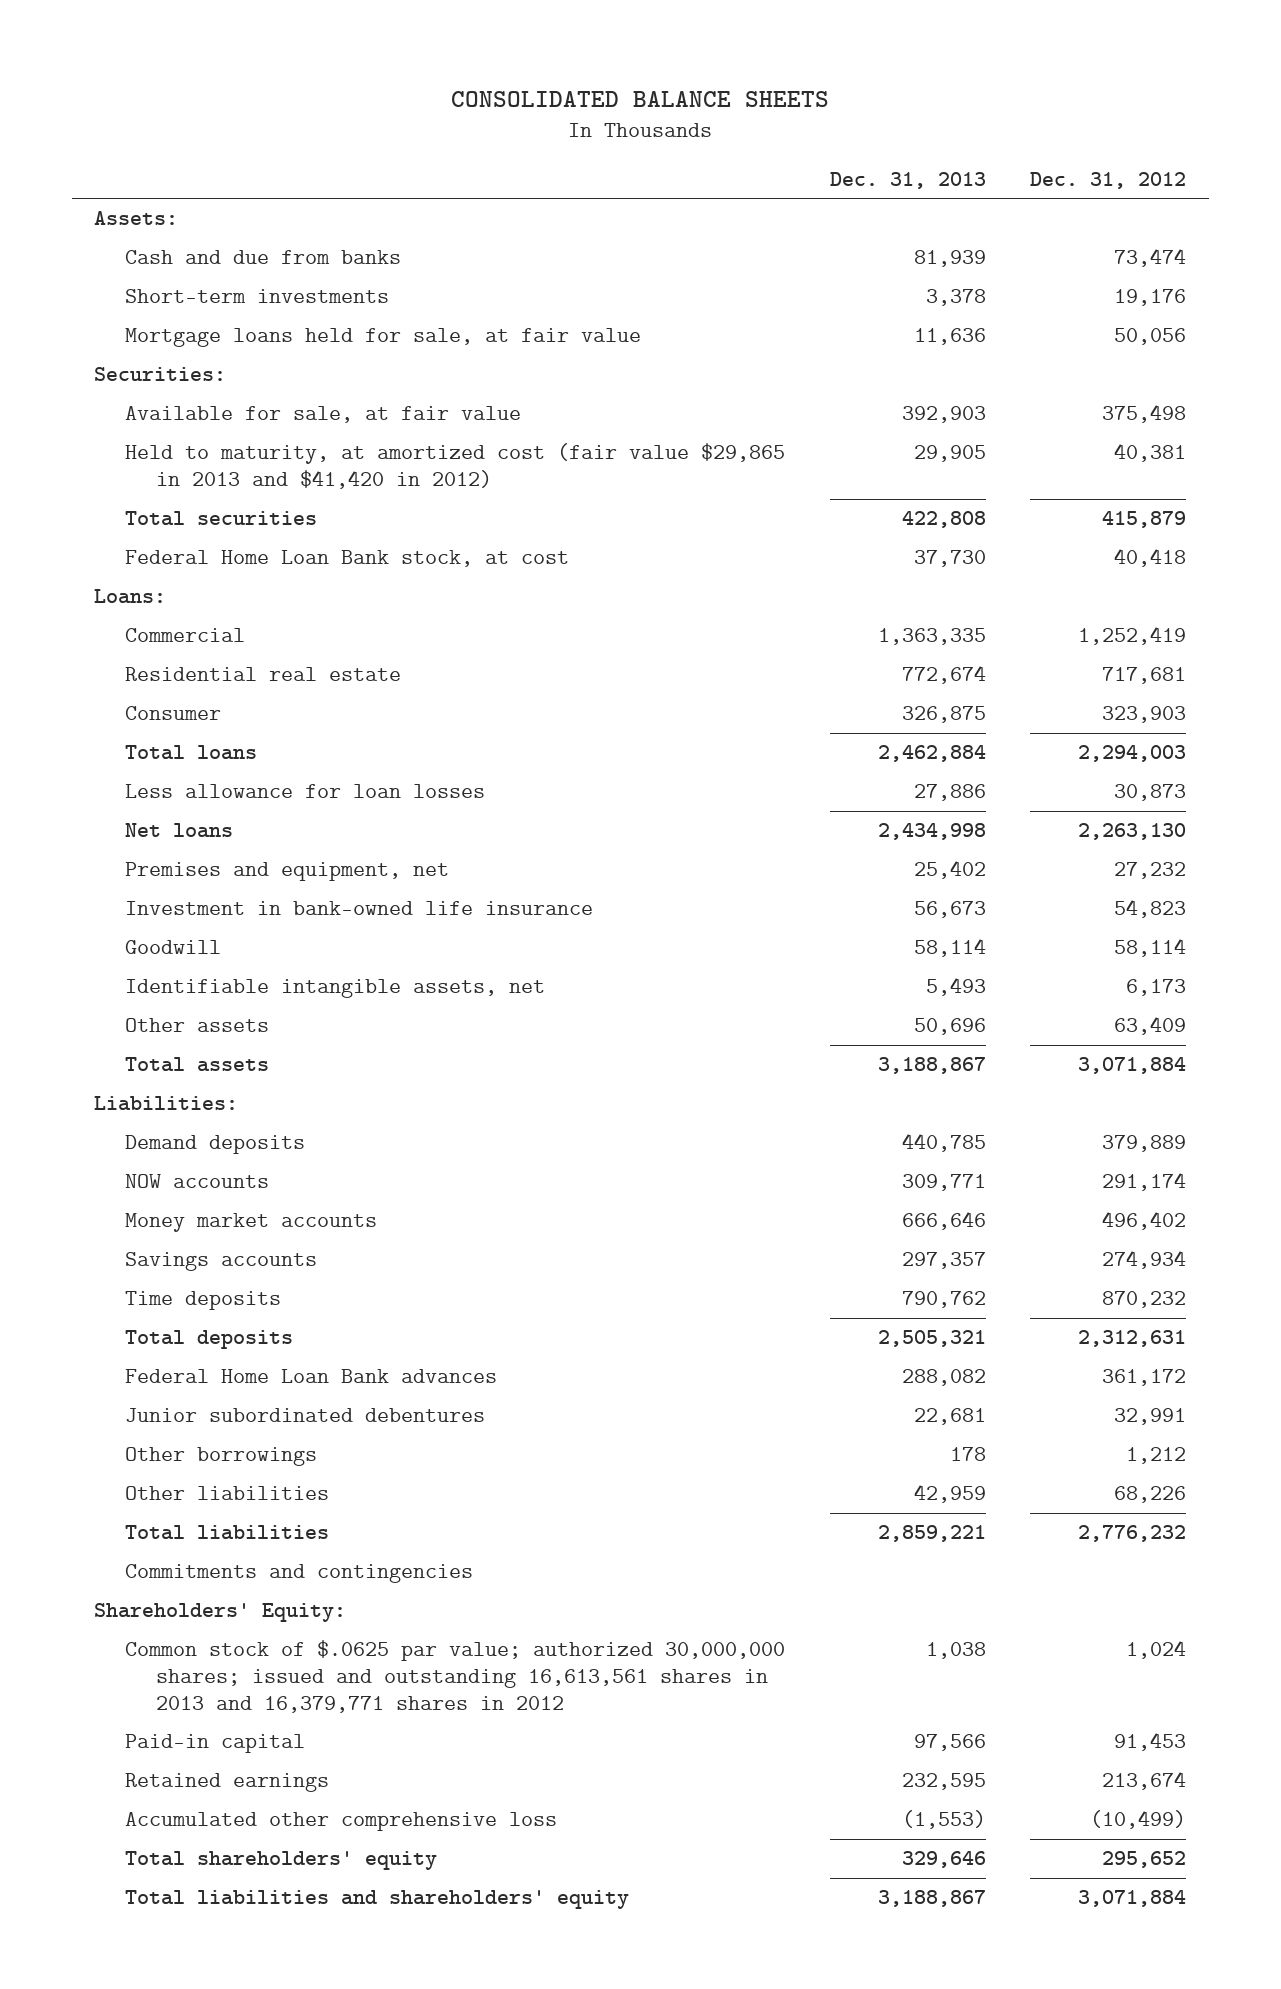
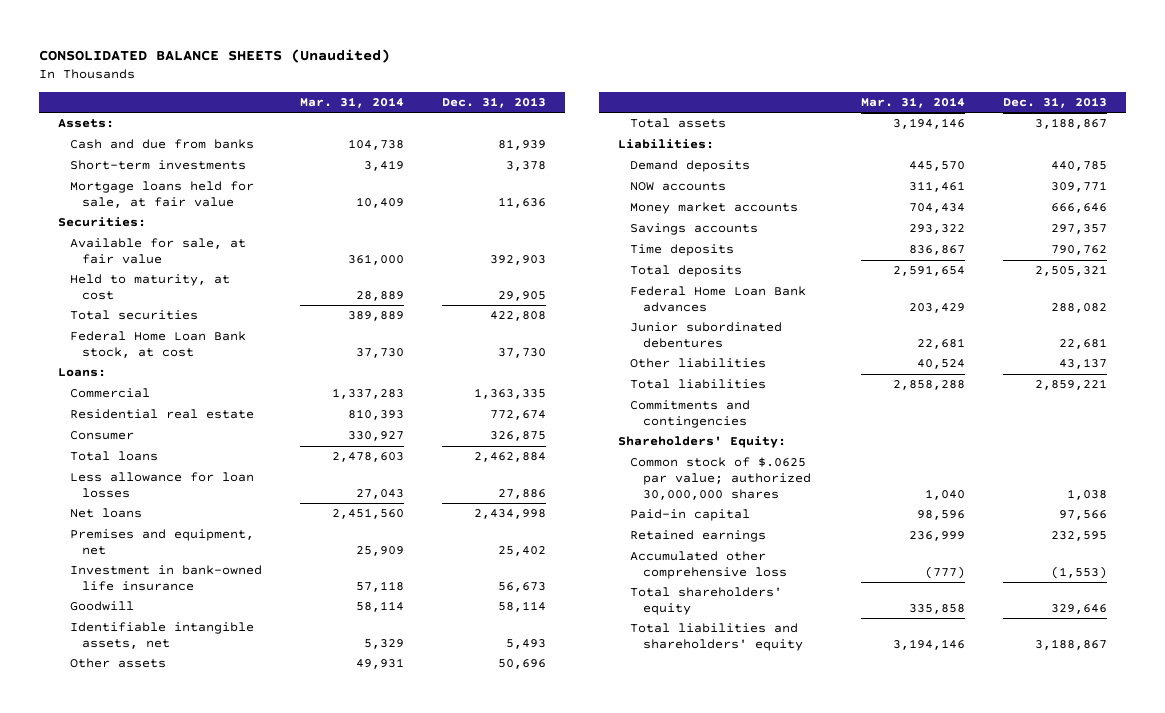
[451,90,830,107] CONSOLIDATED BALANCE SHEETS -> [38,48,390,63] CONSOLIDATED BALANCE SHEETS (Unaudited)
[1030,171,1187,189] Dec. 31, 2012 -> none
none -> [300,97,405,109] Mar. 31, 2014
[125,443,786,490] Held to maturity, at amortized cost (fair value $29,865 in 2013 and $41,420 in 2012) -> [69,274,230,301] Held to maturity, at cost
[125,1447,318,1467] Other borrowings -> none
[913,1484,986,1504] 42,959 -> [1058,358,1107,370] 43,137
[125,1640,786,1713] Common stock of $.0625 par value; authorized 30,000,000 shares; issued and outstanding 16,613,561 shares in 2013 and 16,379,771 shares in 2012 -> [630,457,811,500] Common stock of $.0625 par value; authorized 30,000,000 shares

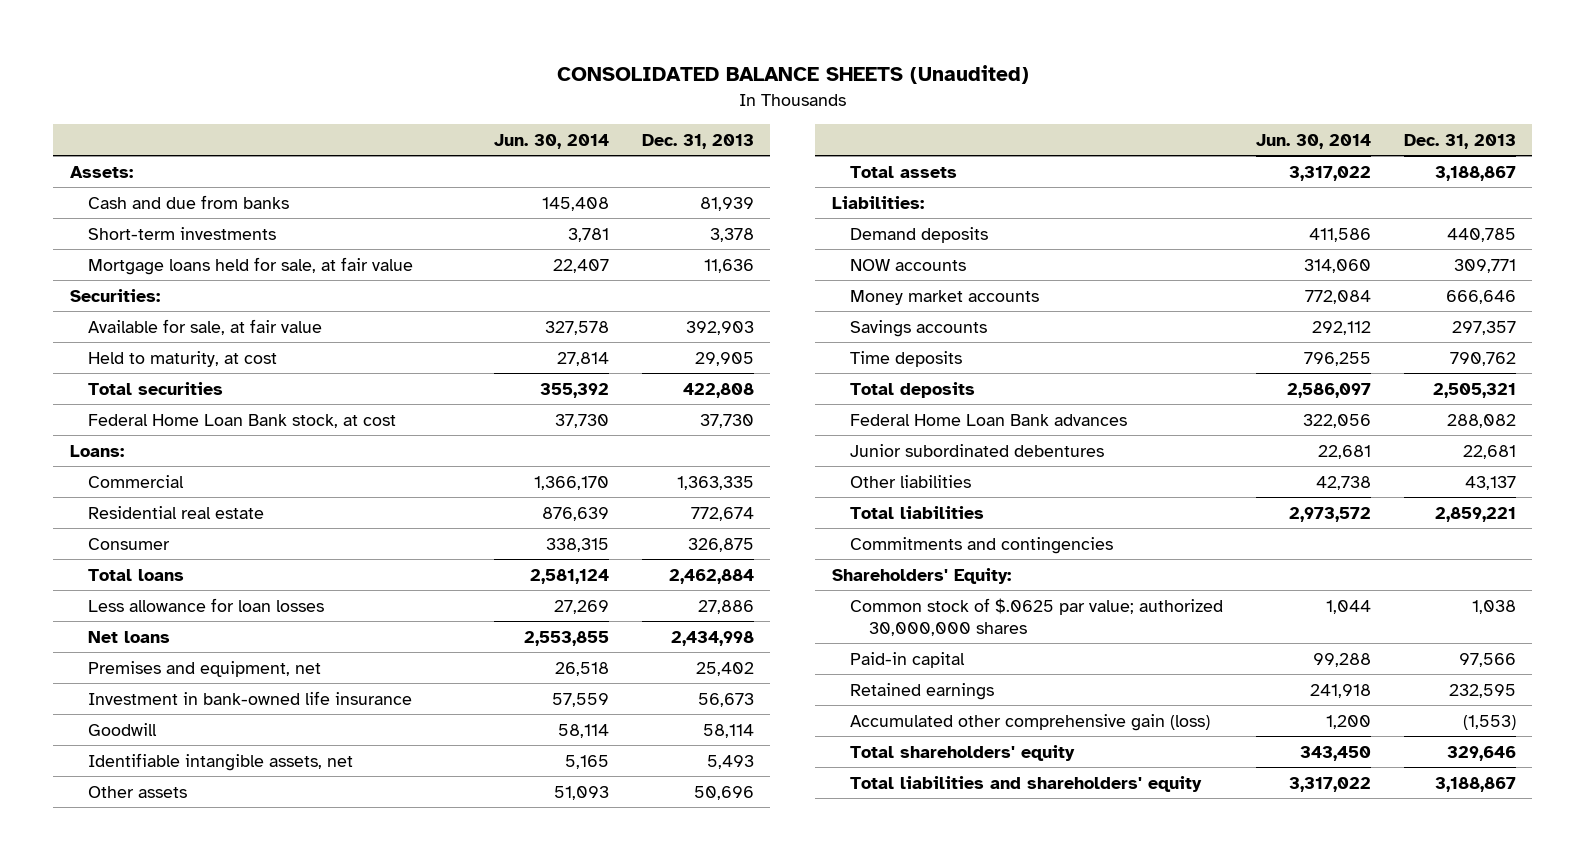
[300,97,405,109] Mar. 31, 2014 -> none
none -> [494,133,610,149] Jun. 30, 2014
[630,551,787,580] Accumulated other comprehensive loss -> [850,713,1211,731] Accumulated other comprehensive gain (loss)

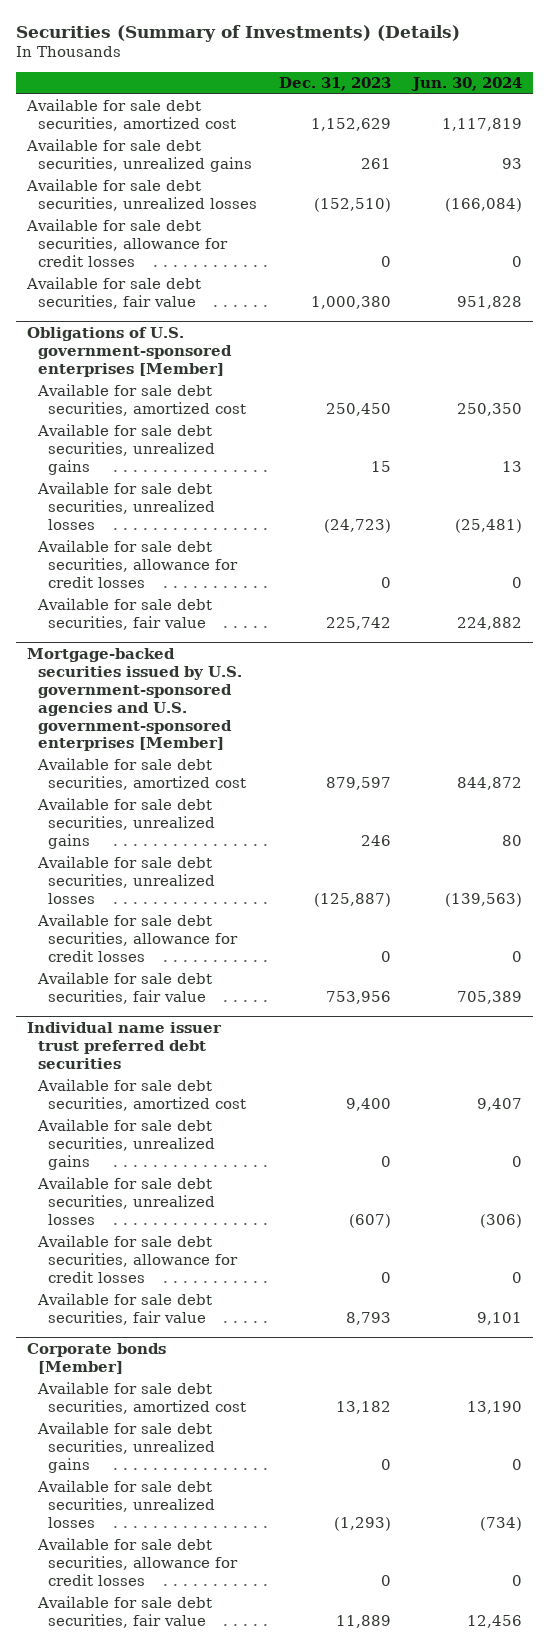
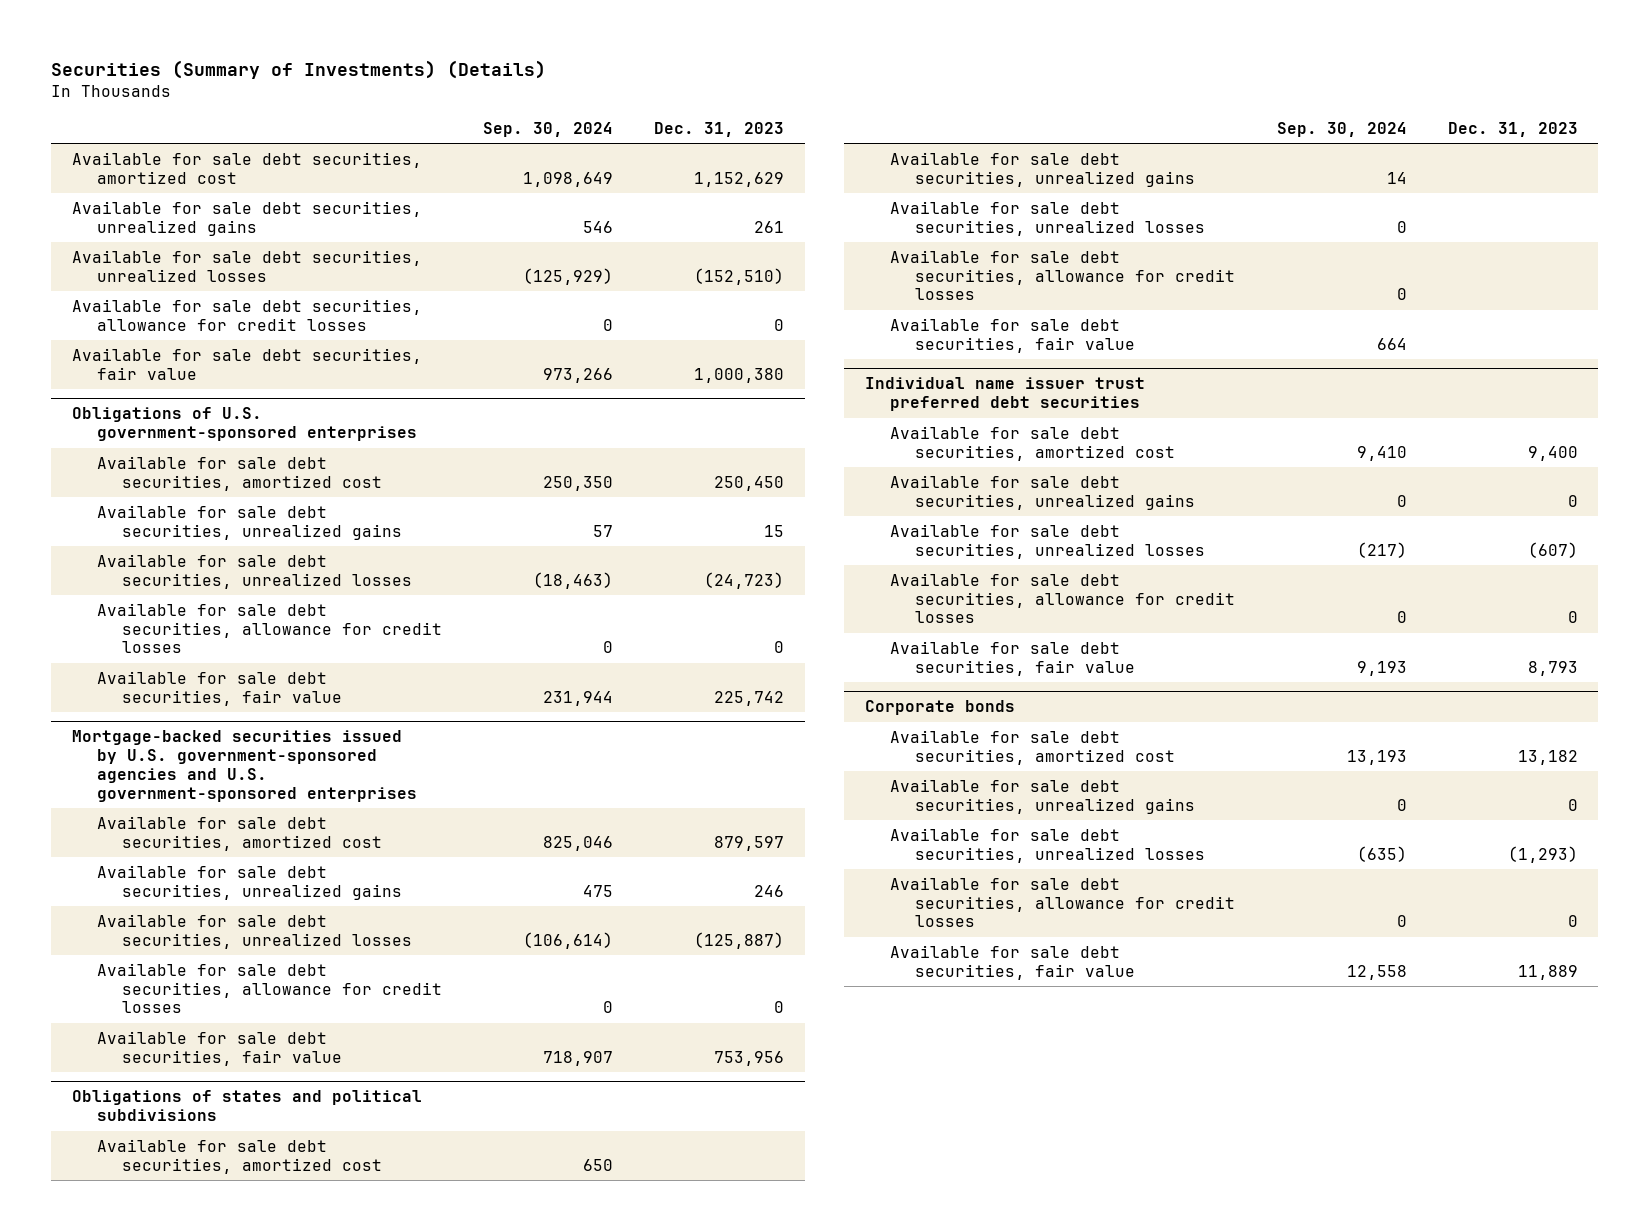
[410,77,522,92] Jun. 30, 2024 -> none
none -> [483,121,614,137] Sep. 30, 2024
[26,327,232,377] Obligations of U.S. government-sponsored enterprises [Member] -> [71,407,417,442] Obligations of U.S. government-sponsored enterprises
[26,648,242,752] Mortgage-backed securities issued by U.S. government-sponsored agencies and U.S. government-sponsored enterprises [Member] -> [71,730,417,802] Mortgage-backed securities issued by U.S. government-sponsored agencies and U.S. government-sponsored enterprises
none -> [71,1090,422,1122] Obligations of states and political subdivisions
none -> [96,1139,383,1174] Available for sale debt securities, amortized cost
none -> [890,152,1196,187] Available for sale debt securities, unrealized gains
none -> [890,201,1206,236] Available for sale debt securities, unrealized losses
none -> [890,250,1236,301] Available for sale debt securities, allowance for credit losses
none -> [890,318,1136,353] Available for sale debt securities, fair value
[26,1343,166,1375] Corporate bonds [Member] -> [865,700,1016,716] Corporate bonds

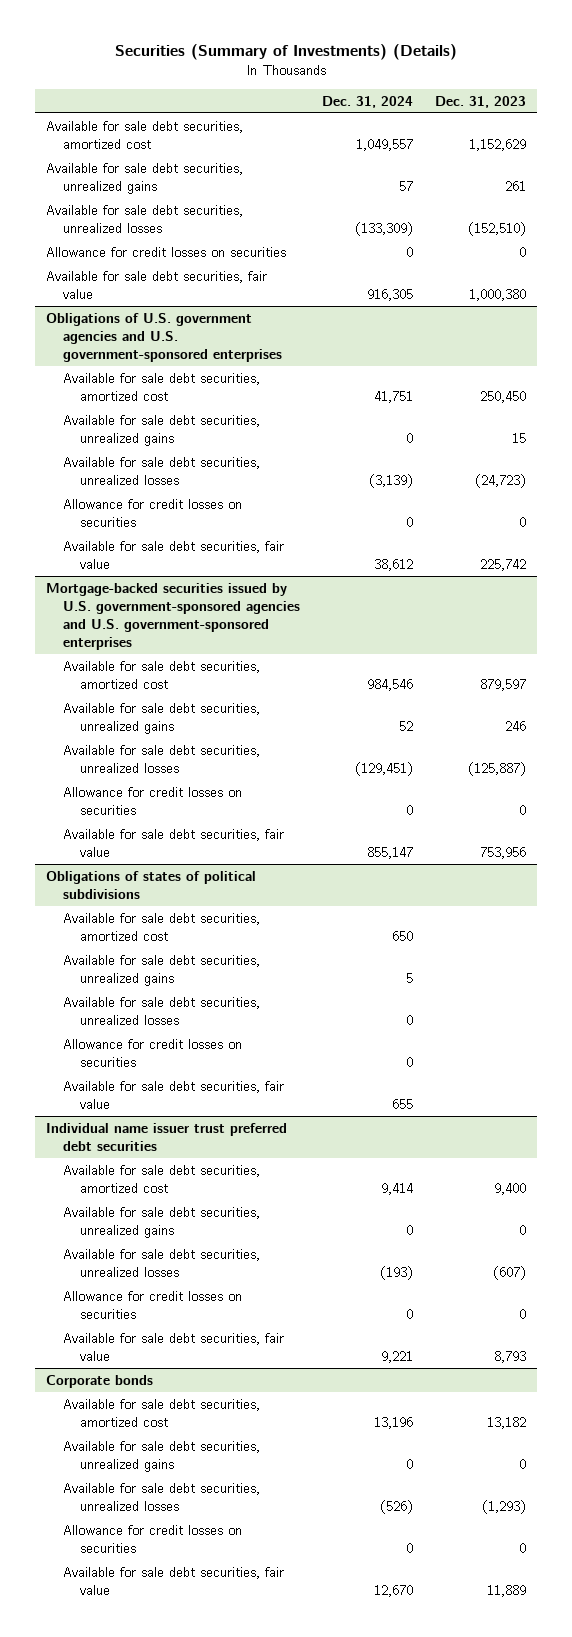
[483,121,614,137] Sep. 30, 2024 -> none
none -> [321,95,413,108] Dec. 31, 2024
[71,299,422,331] Available for sale debt securities, allowance for credit losses -> [45,246,286,257] Allowance for credit losses on securities
[71,407,417,442] Obligations of U.S. government-sponsored enterprises -> [45,312,282,362] Obligations of U.S. government agencies and U.S. government-sponsored enterprises
[96,603,443,654] Available for sale debt securities, allowance for credit losses -> [62,498,242,527] Allowance for credit losses on securities
[96,963,443,1014] Available for sale debt securities, allowance for credit losses -> [62,786,242,815] Allowance for credit losses on securities
[71,1090,422,1122] Obligations of states and political subdivisions -> [45,870,256,899] Obligations of states of political subdivisions
[890,250,1236,301] Available for sale debt securities, allowance for credit losses -> [62,1038,242,1067] Allowance for credit losses on securities
[890,573,1236,624] Available for sale debt securities, allowance for credit losses -> [62,1290,242,1319] Allowance for credit losses on securities
[890,877,1236,928] Available for sale debt securities, allowance for credit losses -> [62,1524,242,1553] Allowance for credit losses on securities

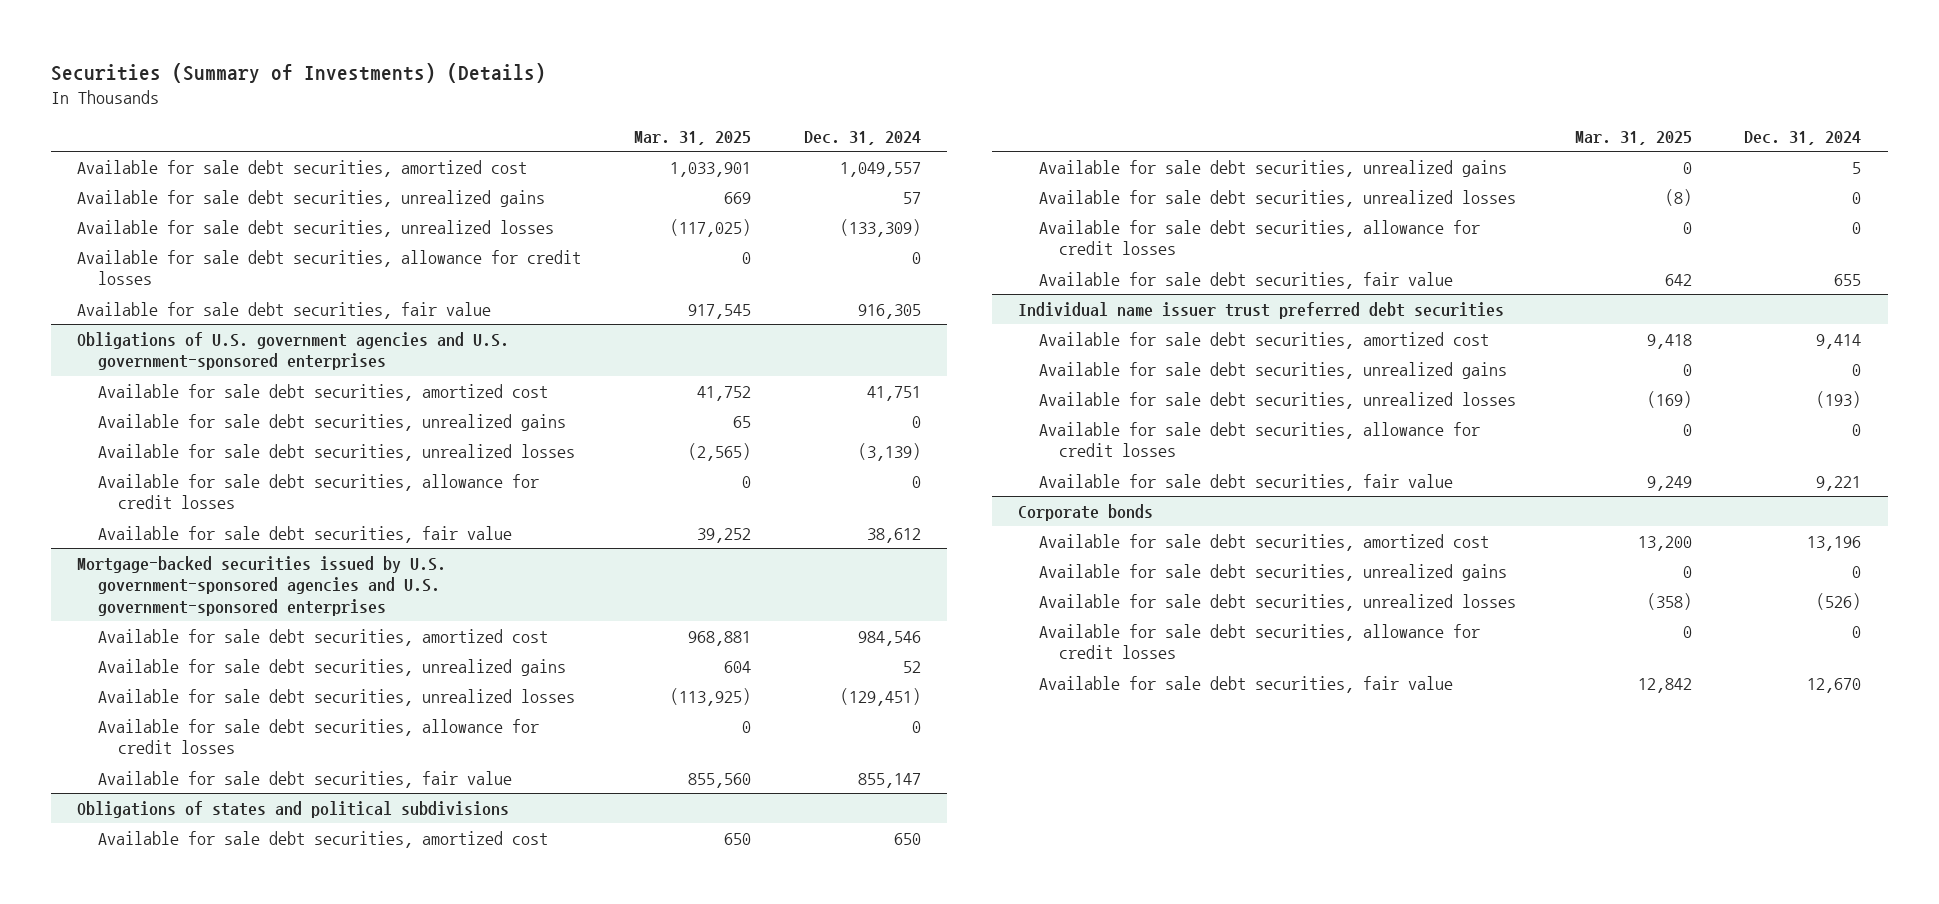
[434,95,526,108] Dec. 31, 2023 -> none
none -> [633,130,751,145] Mar. 31, 2025
[45,246,286,257] Allowance for credit losses on securities -> [77,249,582,286] Available for sale debt securities, allowance for credit losses
[62,498,242,527] Allowance for credit losses on securities -> [97,473,539,510] Available for sale debt securities, allowance for credit losses
[62,786,242,815] Allowance for credit losses on securities -> [97,718,539,755] Available for sale debt securities, allowance for credit losses
[45,870,256,899] Obligations of states of political subdivisions -> [77,800,510,818] Obligations of states and political subdivisions
[62,1038,242,1067] Allowance for credit losses on securities -> [1038,219,1480,256] Available for sale debt securities, allowance for credit losses
[62,1290,242,1319] Allowance for credit losses on securities -> [1038,421,1480,458] Available for sale debt securities, allowance for credit losses
[62,1524,242,1553] Allowance for credit losses on securities -> [1038,623,1480,660] Available for sale debt securities, allowance for credit losses

